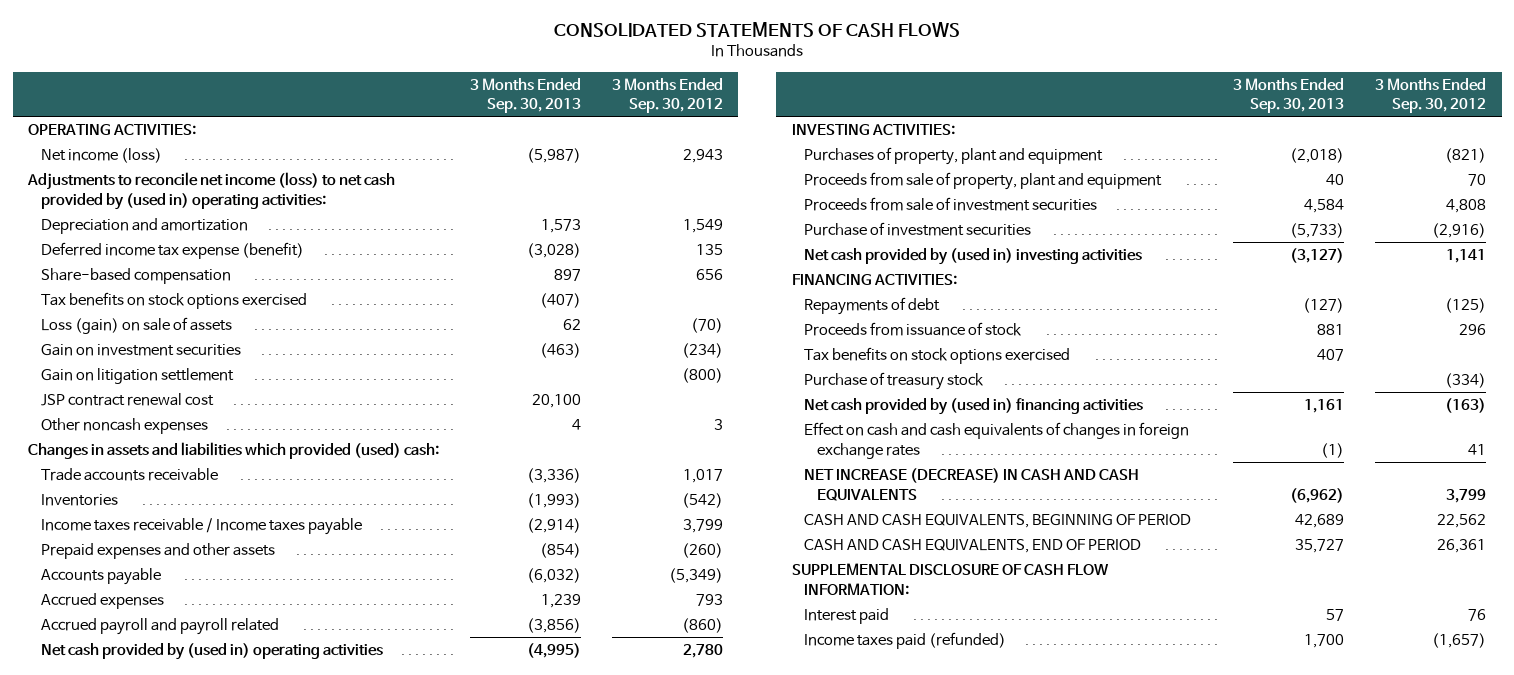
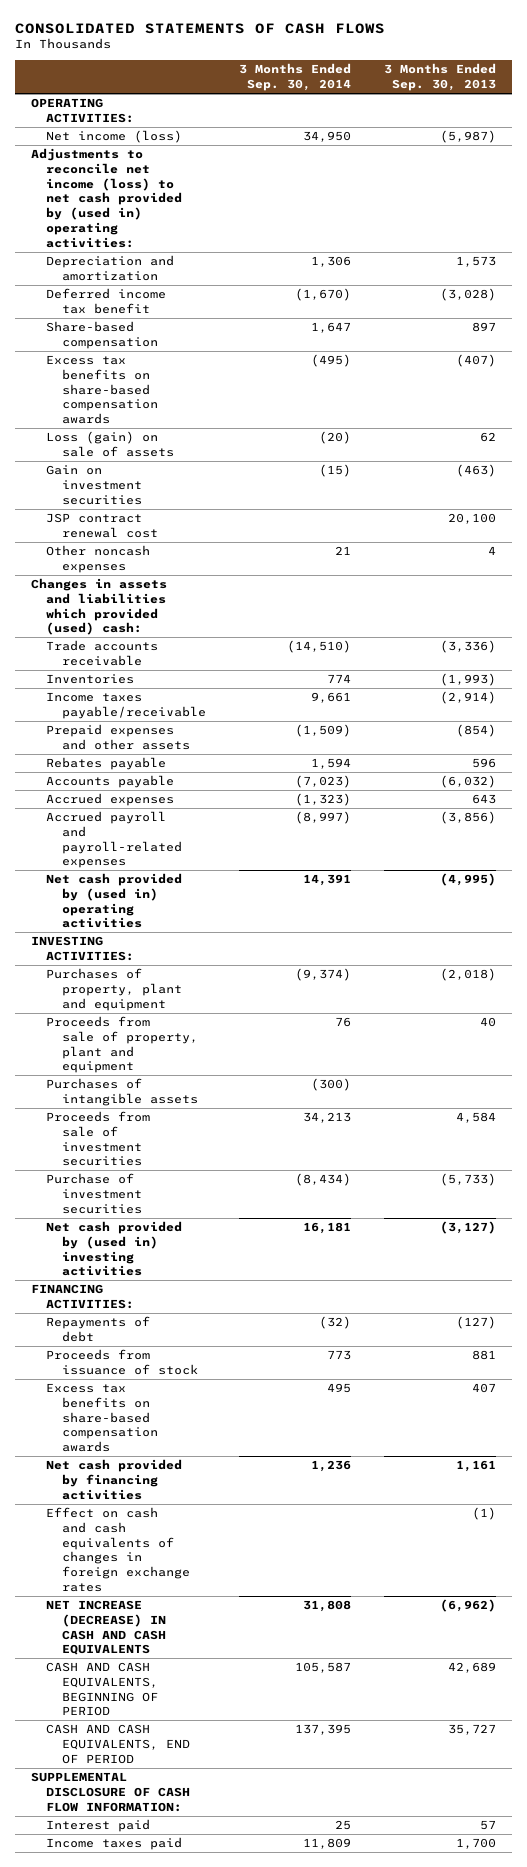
[611,77,723,114] 3 Months Ended Sep. 30, 2012 -> none
none -> [238,63,351,92] 3 Months Ended Sep. 30, 2014
[40,242,304,260] Deferred income tax expense (benefit) -> [46,288,167,314] Deferred income tax benefit
[40,292,307,310] Tax benefits on stock options exercised -> [46,355,158,425] Excess tax benefits on share-based compensation awards
[40,368,234,385] Gain on litigation settlement -> none
[40,518,362,536] Income taxes receivable / Income taxes payable -> [46,692,206,719] Income taxes payable/receivable
none -> [46,757,167,771] Rebates payable
[540,594,581,609] 1,239 -> [471,794,496,805] 643
[40,618,279,636] Accrued payroll and payroll related -> [46,811,182,869] Accrued payroll and payroll-related expenses
none -> [46,1078,198,1106] Purchases of intangible assets
[804,372,985,391] Purchase of treasury stock -> none
[804,347,1071,365] Tax benefits on stock options exercised -> [46,1383,158,1453] Excess tax benefits on share-based compensation awards
[804,398,1144,416] Net cash provided by (used in) financing activities -> [46,1459,183,1500] Net cash provided by financing activities
[804,632,1007,650] Income taxes paid (refunded) -> [46,1837,183,1851] Income taxes paid

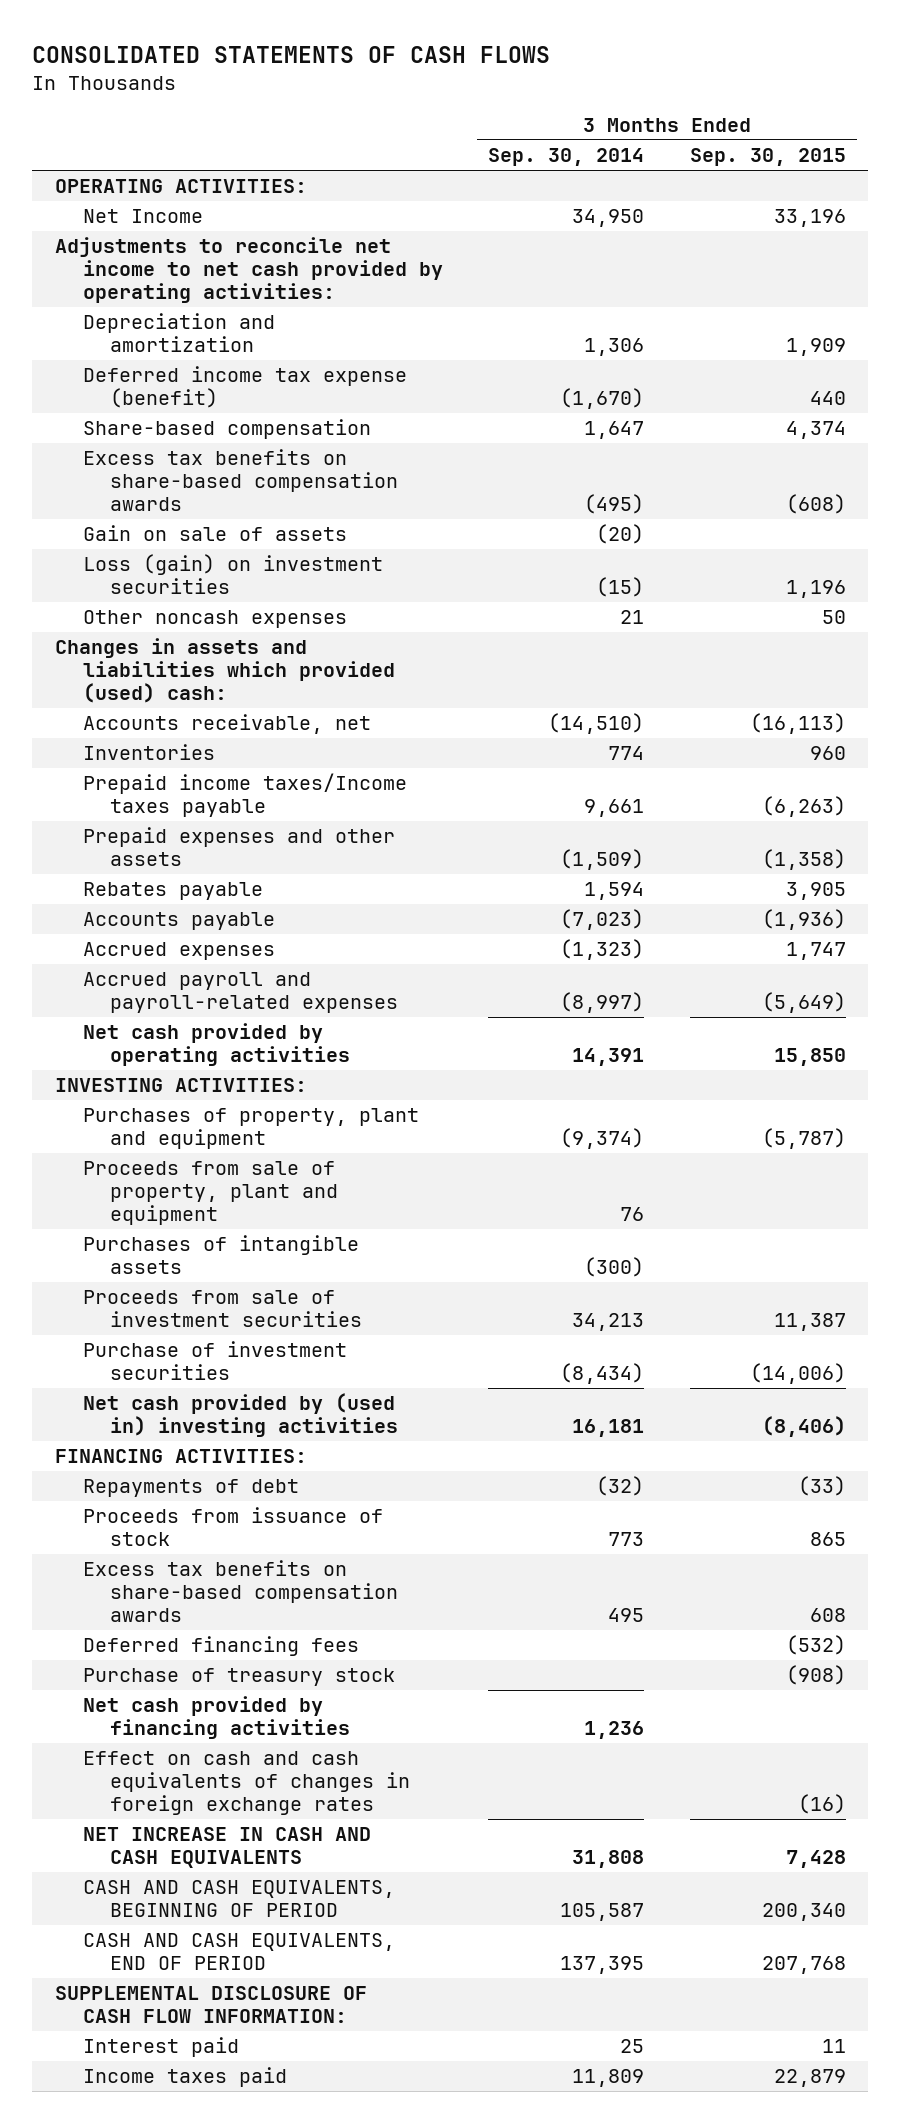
[383,63,496,92] 3 Months Ended Sep. 30, 2013 -> none
none -> [689,148,846,167] Sep. 30, 2015
[46,130,183,144] Net income (loss) -> [82,209,203,224] Net Income
[31,148,183,248] Adjustments to reconcile net income (loss) to net cash provided by (used in) operating activities: -> [55,237,443,304] Adjustments to reconcile net income to net cash provided by operating activities:
[46,288,167,314] Deferred income tax benefit -> [82,366,407,409] Deferred income tax expense (benefit)
[46,513,158,538] JSP contract renewal cost -> none
[46,431,174,457] Loss (gain) on sale of assets -> [82,525,347,542] Gain on sale of assets
[46,465,142,505] Gain on investment securities -> [82,554,383,595] Loss (gain) on investment securities
[46,640,159,666] Trade accounts receivable -> [82,714,371,735] Accounts receivable, net
[46,692,206,719] Income taxes payable/receivable -> [82,773,407,818] Prepaid income taxes/Income taxes payable
[46,873,183,929] Net cash provided by (used in) operating activities -> [82,1023,351,1067] Net cash provided by operating activities
none -> [82,1636,359,1657] Deferred financing fees
none -> [82,1668,395,1687] Purchase of treasury stock
[46,1600,166,1656] NET INCREASE (DECREASE) IN CASH AND CASH EQUIVALENTS -> [82,1827,371,1869] NET INCREASE IN CASH AND CASH EQUIVALENTS

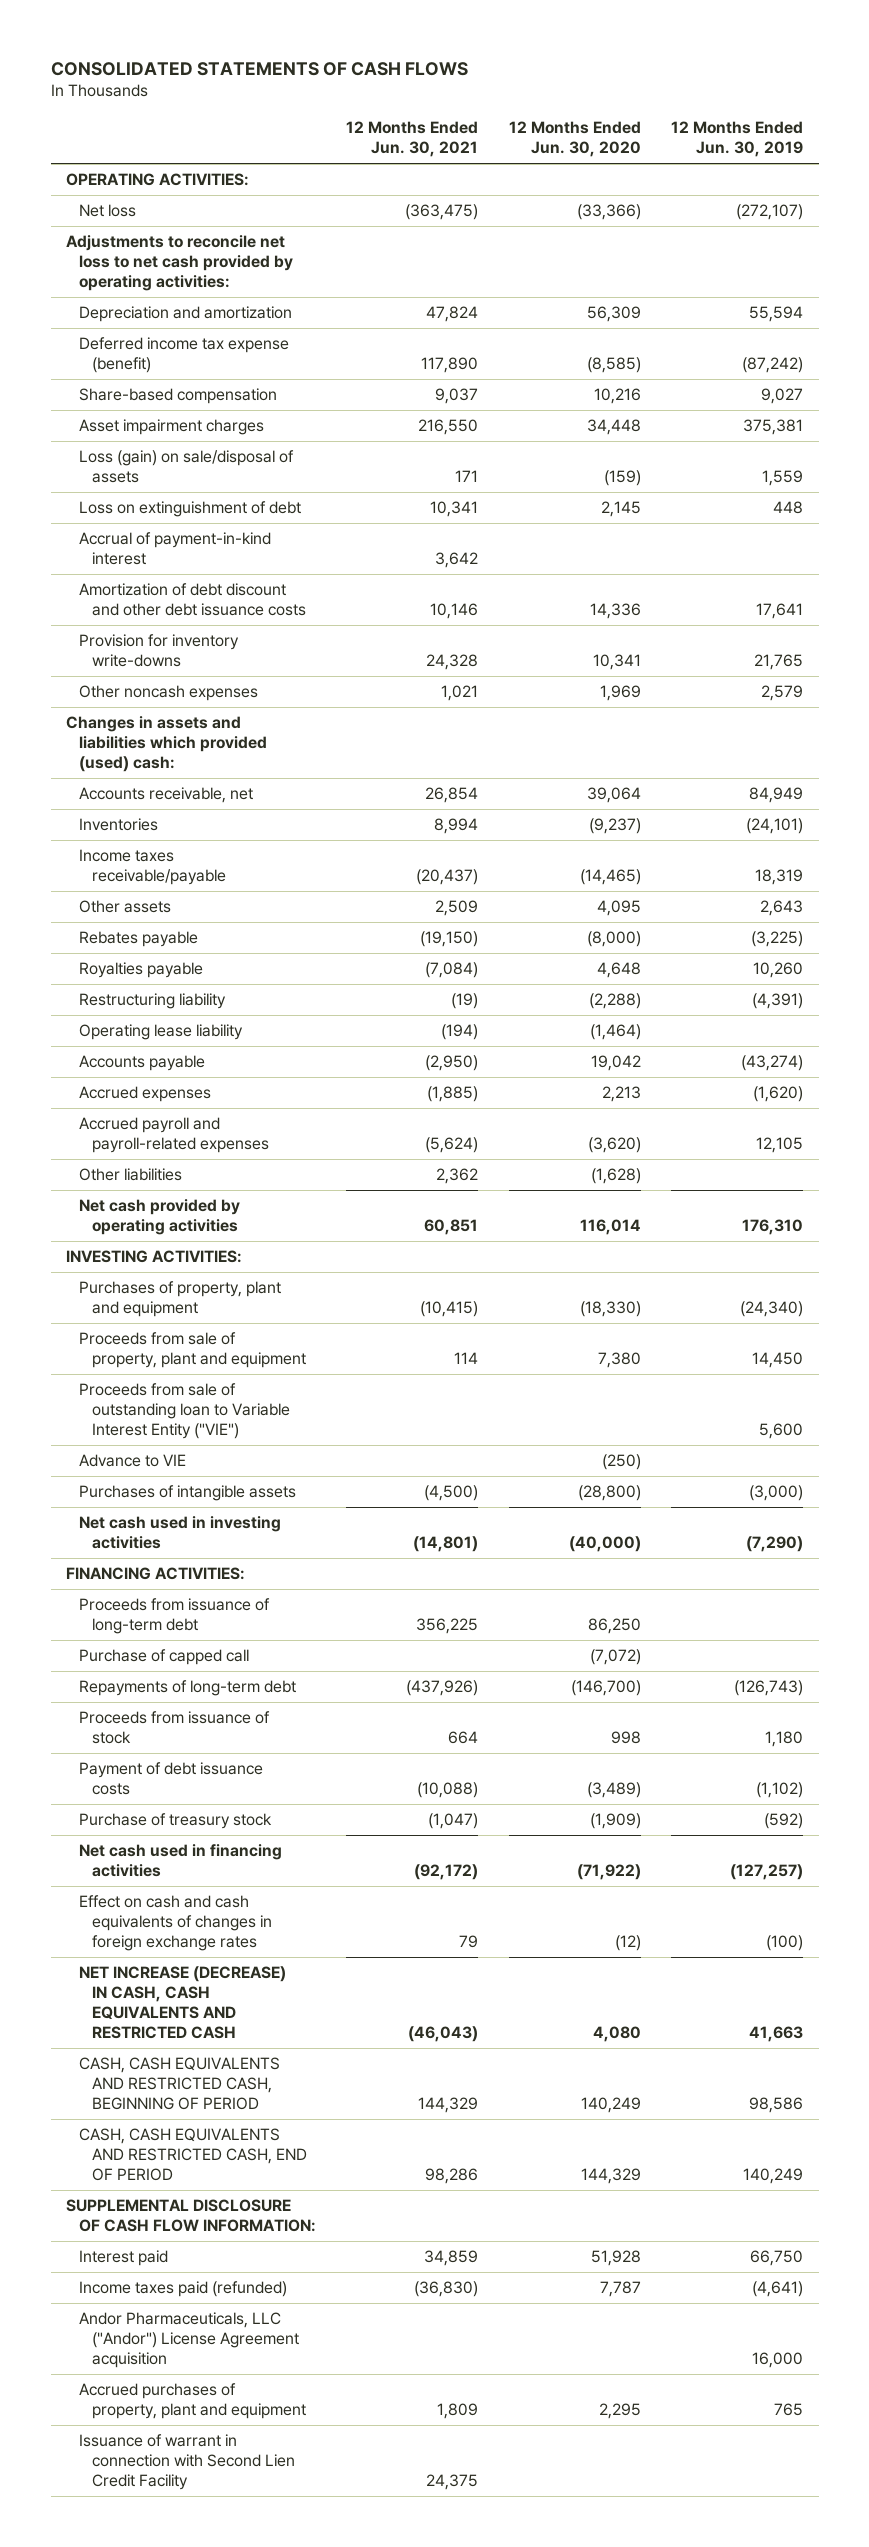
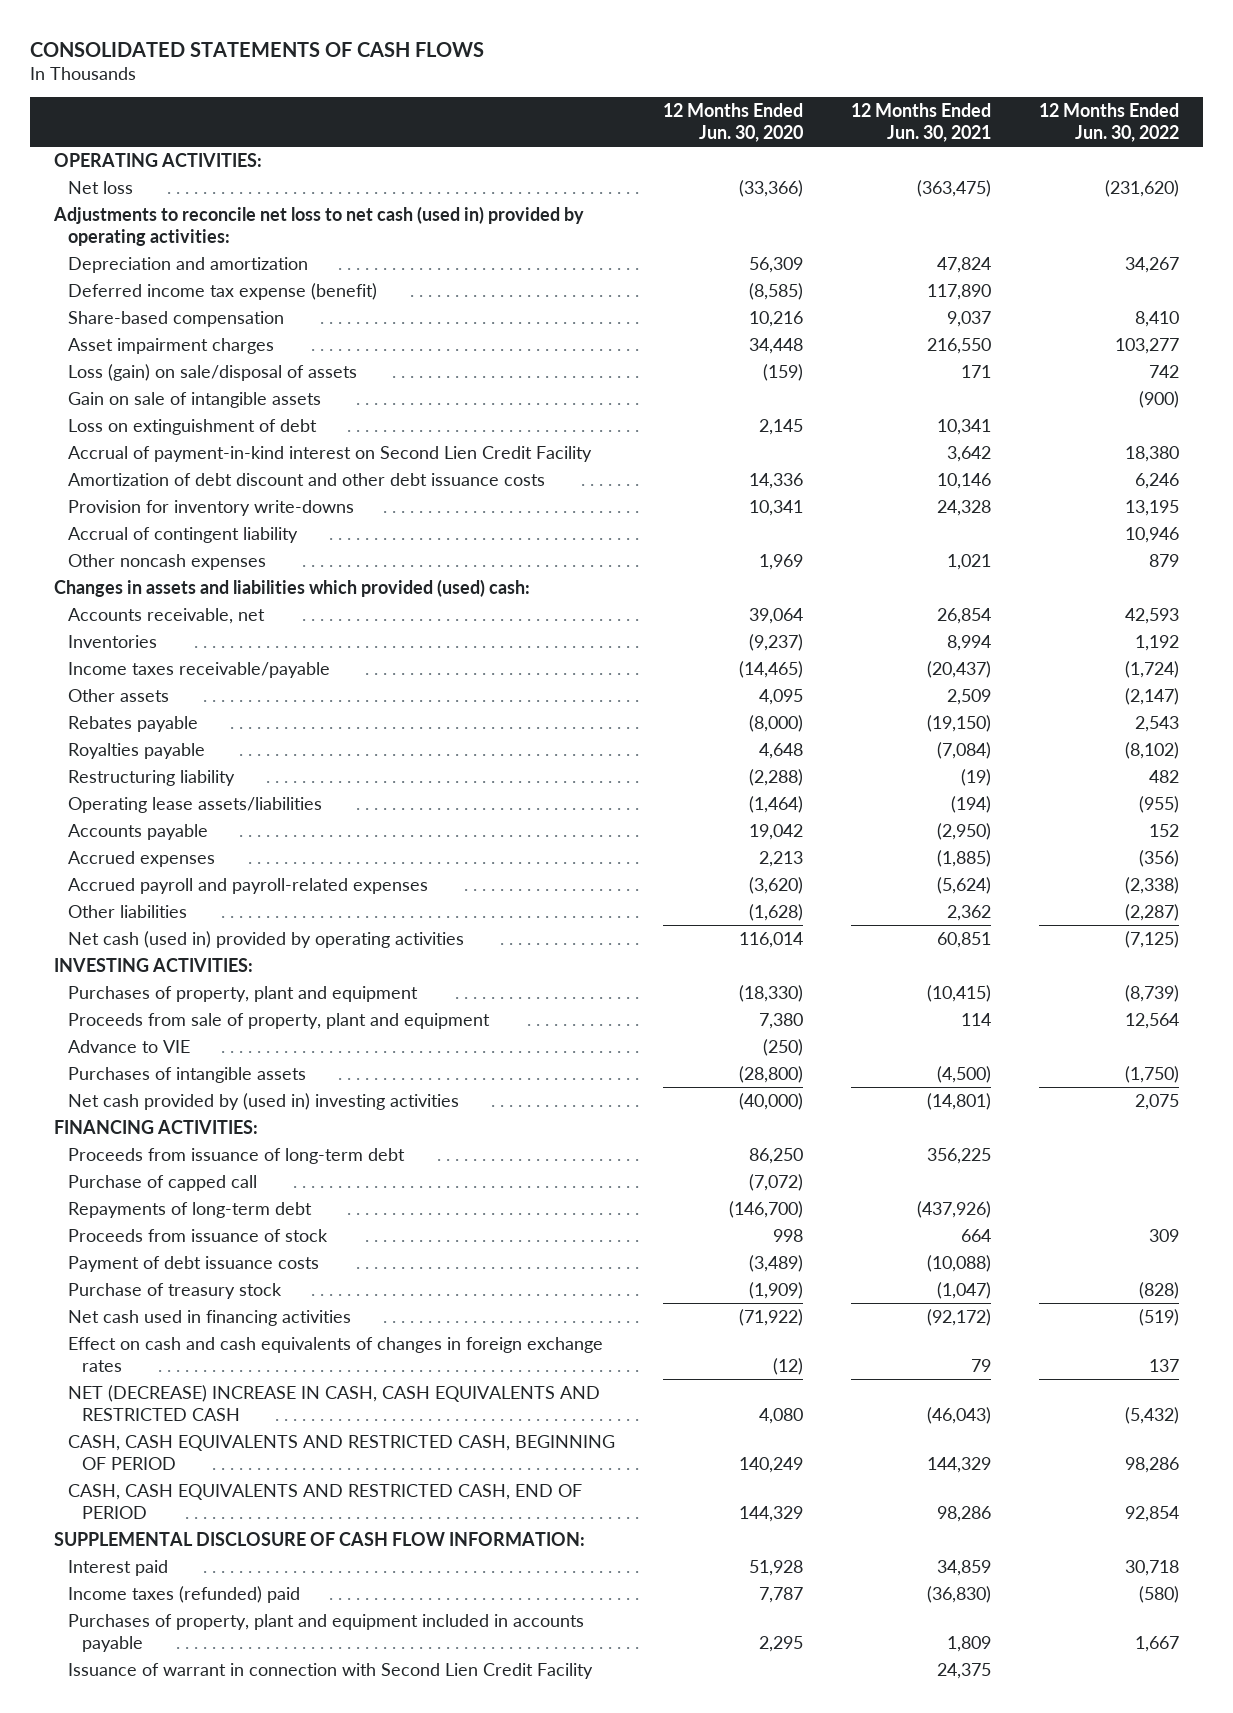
[671,121,804,158] 12 Months Ended Jun. 30, 2019 -> none
none -> [1039,103,1180,142] 12 Months Ended Jun. 30, 2022
[65,235,293,291] Adjustments to reconcile net loss to net cash provided by operating activities: -> [52,205,584,246] Adjustments to reconcile net loss to net cash (used in) provided by operating activities:
none -> [67,391,321,408] Gain on sale of intangible assets
[78,532,271,566] Accrual of payment-in-kind interest -> [67,445,592,462] Accrual of payment-in-kind interest on Second Lien Credit Facility
none -> [67,526,298,543] Accrual of contingent liability
[78,1024,243,1041] Operating lease liability -> [67,796,322,813] Operating lease assets/liabilities
[78,1199,240,1236] Net cash provided by operating activities -> [67,930,464,948] Net cash (used in) provided by operating activities
[78,1383,291,1439] Proceeds from sale of outstanding loan to Variable Interest Entity ("VIE") -> none
[78,1516,281,1550] Net cash used in investing activities -> [67,1092,459,1110] Net cash provided by (used in) investing activities
[78,1966,286,2039] NET INCREASE (DECREASE) IN CASH, CASH EQUIVALENTS AND RESTRICTED CASH -> [67,1384,600,1421] NET (DECREASE) INCREASE IN CASH, CASH EQUIVALENTS AND RESTRICTED CASH
[78,2312,300,2368] Andor Pharmaceuticals, LLC ("Andor") License Agreement acquisition -> none
[78,2281,287,2298] Income taxes paid (refunded) -> [67,1585,300,1603] Income taxes (refunded) paid
[78,2383,307,2420] Accrued purchases of property, plant and equipment -> [67,1613,584,1652] Purchases of property, plant and equipment included in accounts payable

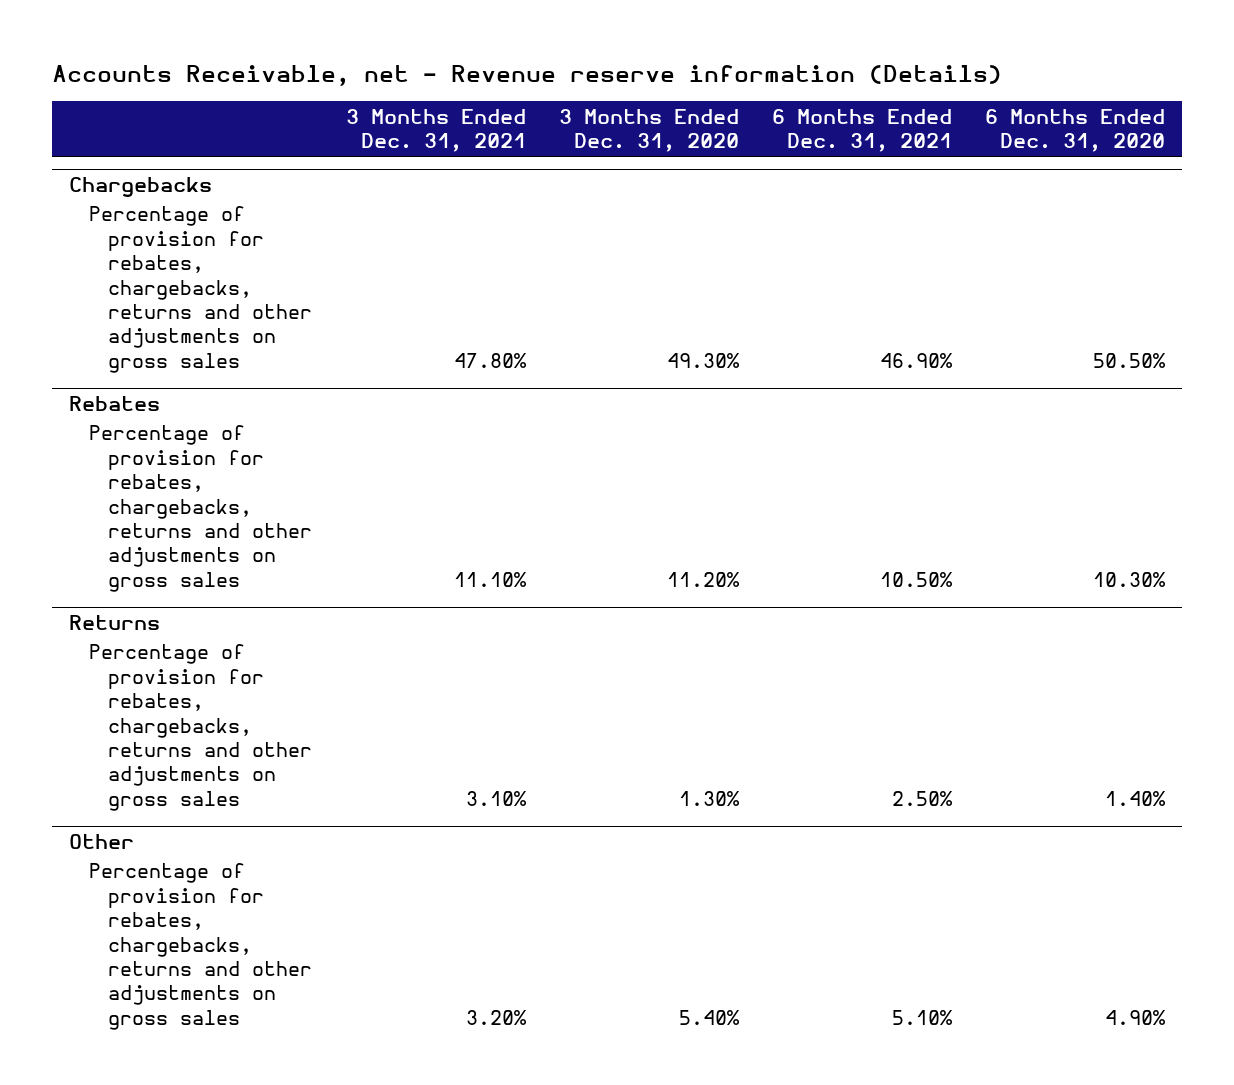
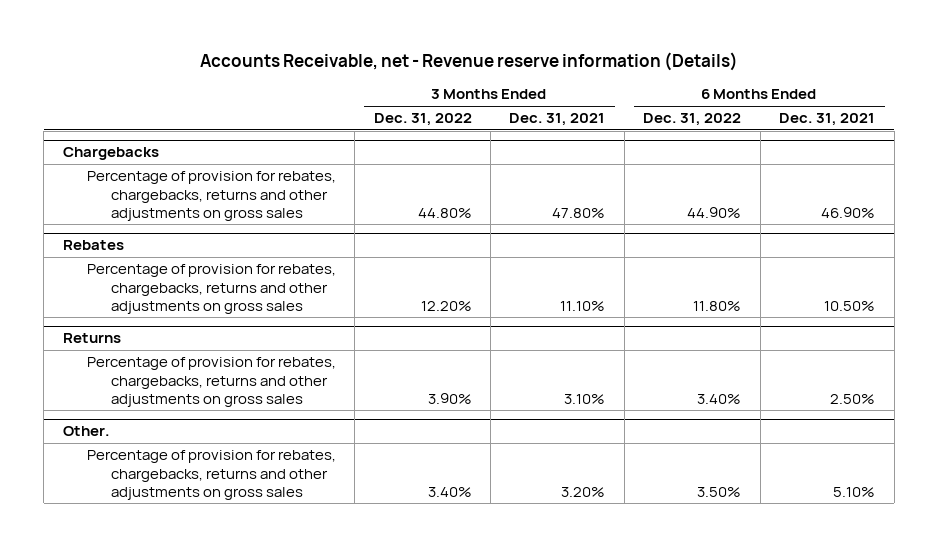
[558,108,739,153] 3 Months Ended Dec. 31, 2020 -> none
[985,108,1166,153] 6 Months Ended Dec. 31, 2020 -> none
none -> [373,113,472,127] Dec. 31, 2022
none -> [643,113,742,127] Dec. 31, 2022
[68,833,134,849] Other -> [62,426,110,437] Other.

